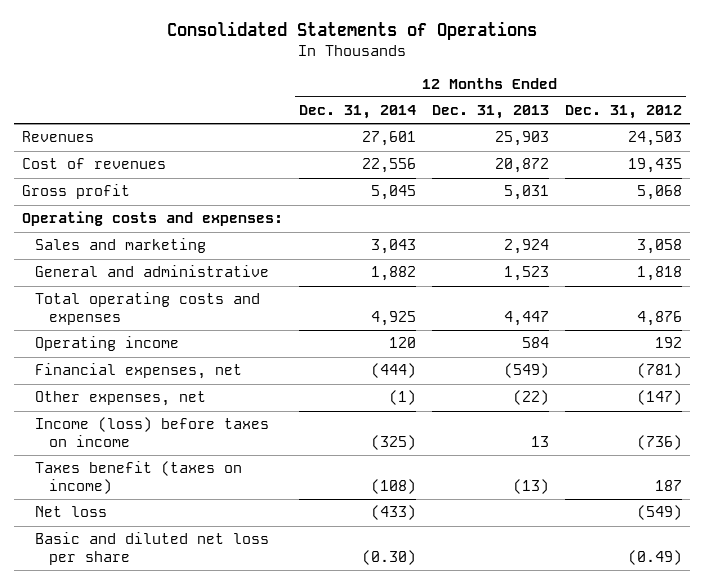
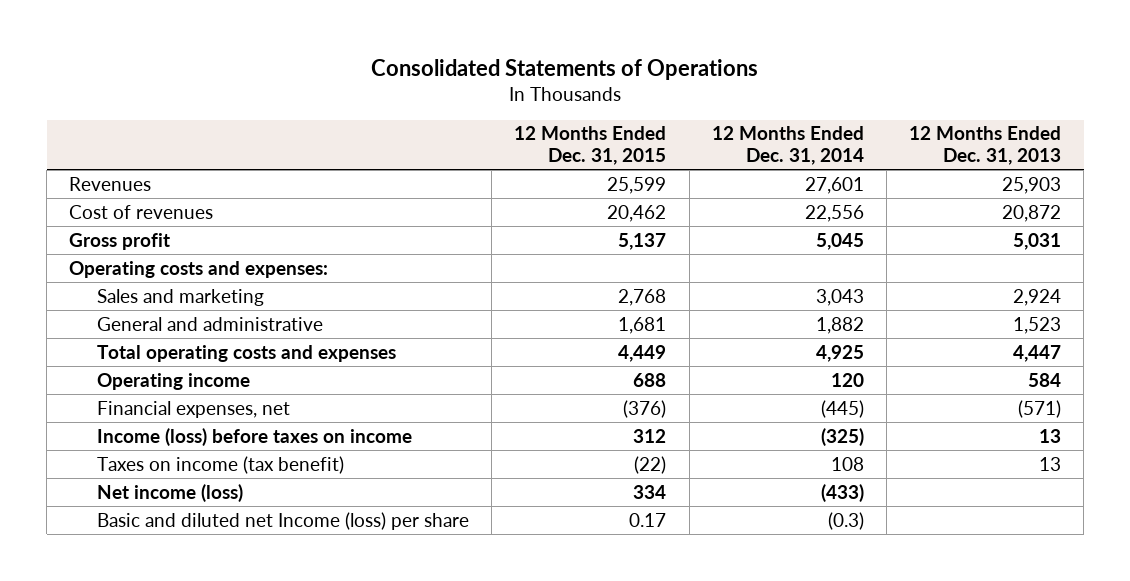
[565,105,683,120] Dec. 31, 2012 -> none
none -> [514,126,667,165] 12 Months Ended Dec. 31, 2015
[35,391,207,407] Other expenses, net -> none
[370,363,416,379] (444) -> [820,399,864,418] (445)
[503,363,549,379] (549) -> [1017,399,1061,418] (571)
[35,461,243,495] Taxes benefit (taxes on income) -> [97,455,345,474] Taxes on income (tax benefit)
[370,479,416,495] (108) -> [830,456,864,471] 108
[512,479,549,495] (13) -> [1038,456,1061,471] 13
[35,506,108,518] Net loss -> [97,483,244,502] Net income (loss)
[35,532,270,566] Basic and diluted net loss per share -> [97,511,470,530] Basic and diluted net Income (loss) per share
[361,550,416,566] (0.30) -> [827,511,864,530] (0.3)

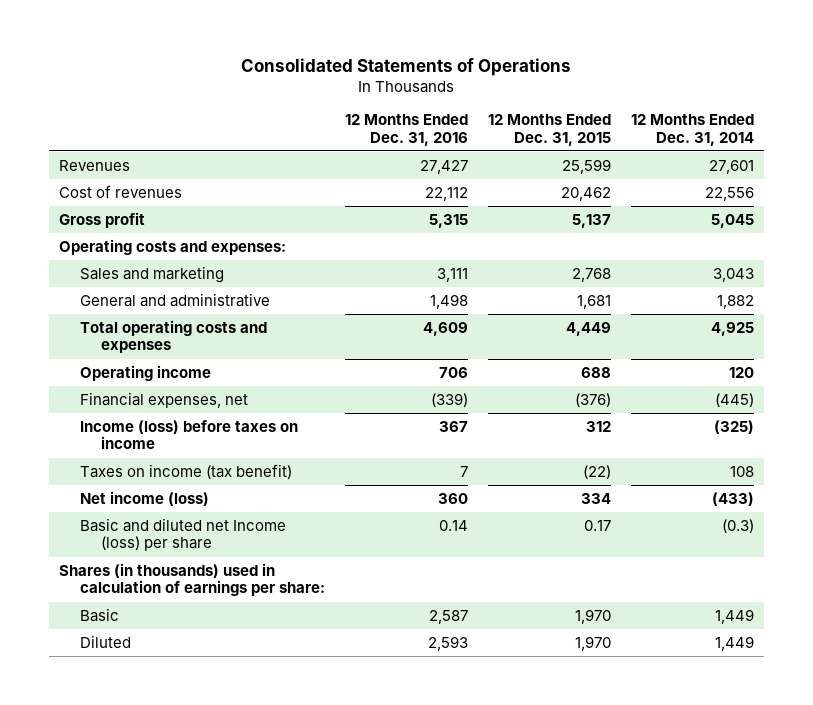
[908,126,1061,165] 12 Months Ended Dec. 31, 2013 -> none
none -> [344,114,468,146] 12 Months Ended Dec. 31, 2016
none -> [58,562,325,597] Shares (in thousands) used in calculation of earnings per share:
none -> [79,607,119,622] Basic
none -> [79,634,131,648] Diluted

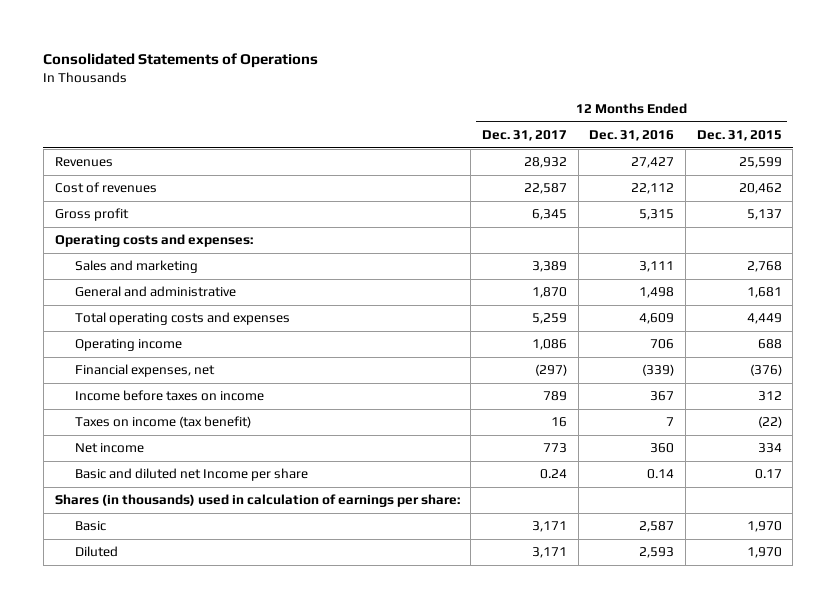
[630,114,754,146] 12 Months Ended Dec. 31, 2014 -> none
none -> [481,129,567,141] Dec. 31, 2017
[79,419,298,450] Income (loss) before taxes on income -> [74,390,264,402] Income before taxes on income
[79,490,209,506] Net income (loss) -> [74,443,144,454] Net income
[79,517,286,552] Basic and diluted net Income (loss) per share -> [74,468,308,482] Basic and diluted net Income per share

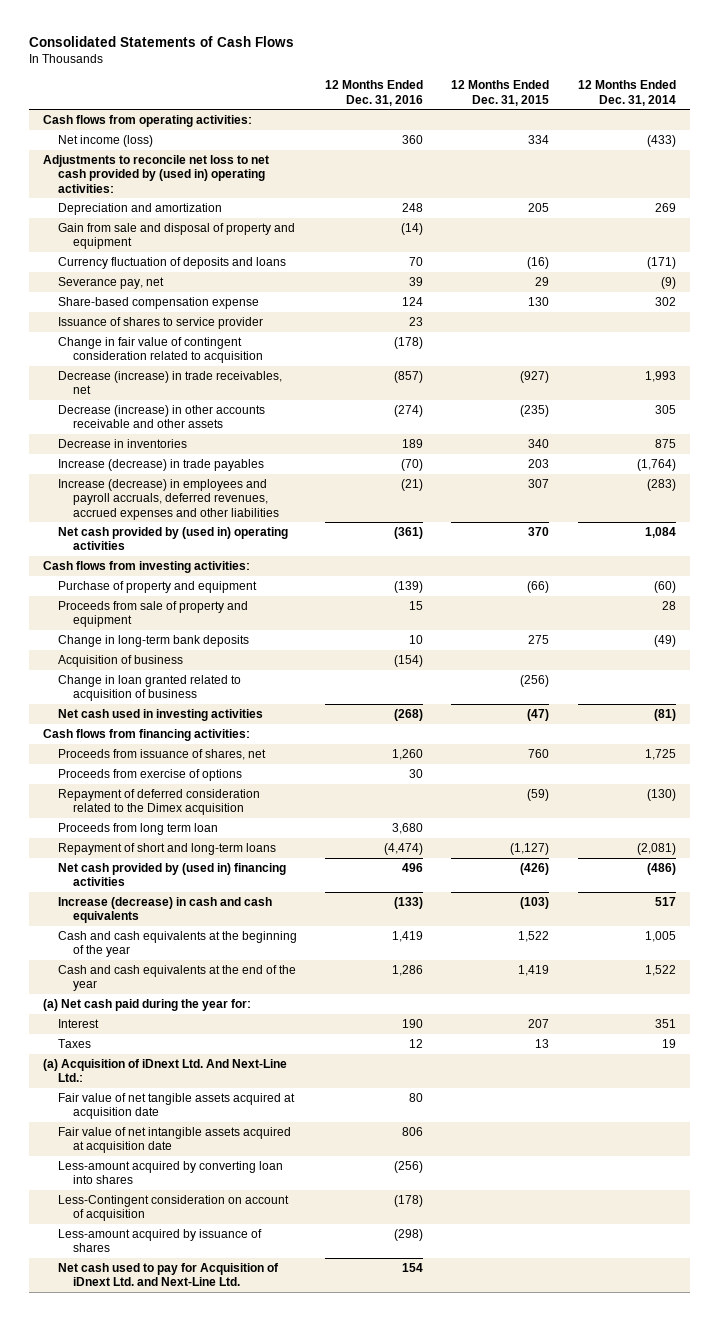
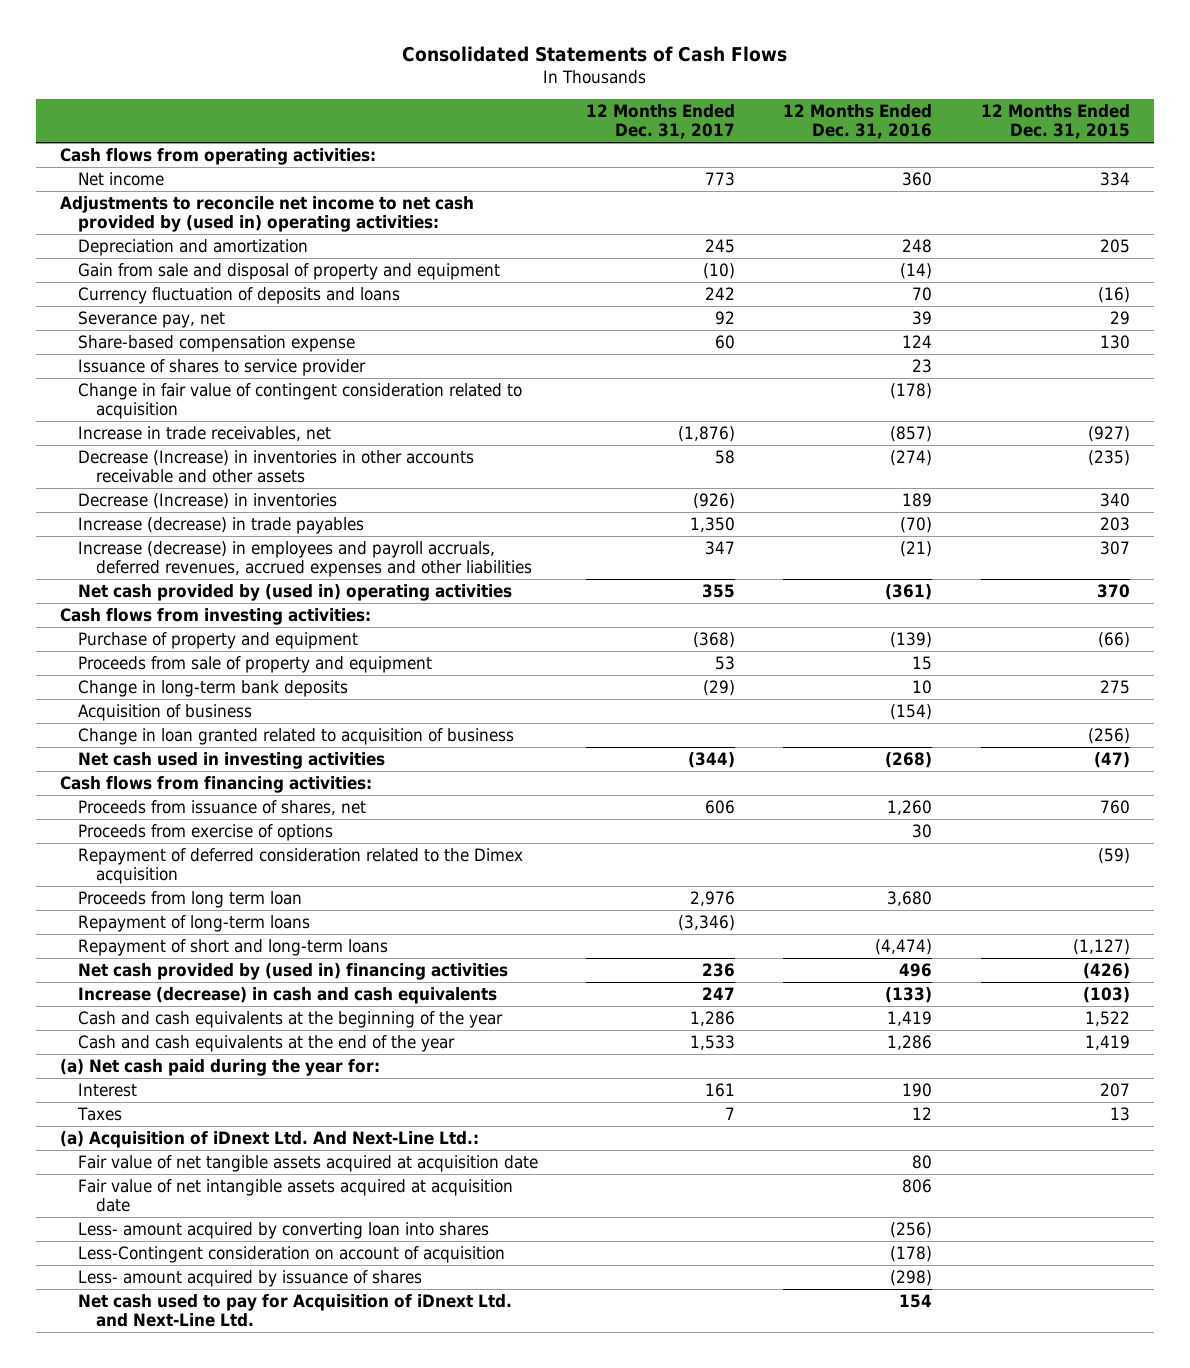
[577,80,676,106] 12 Months Ended Dec. 31, 2014 -> none
none -> [586,104,736,140] 12 Months Ended Dec. 31, 2017
[57,134,153,147] Net income (loss) -> [77,171,164,186] Net income
[42,154,269,193] Adjustments to reconcile net loss to net cash provided by (used in) operating activities: -> [59,195,474,232] Adjustments to reconcile net income to net cash provided by (used in) operating activities:
[57,370,282,395] Decrease (increase) in trade receivables, net -> [77,425,331,441] Increase in trade receivables, net
[57,404,265,429] Decrease (increase) in other accounts receivable and other assets -> [77,449,474,483] Decrease (Increase) in inventories in other accounts receivable and other assets
[57,438,187,448] Decrease in inventories -> [77,492,337,509] Decrease (Increase) in inventories
none -> [77,914,310,932] Repayment of long-term loans
[57,1160,283,1185] Less-amount acquired by converting loan into shares -> [77,1221,489,1239] Less- amount acquired by converting loan into shares
[57,1228,262,1253] Less-amount acquired by issuance of shares -> [77,1269,422,1287] Less- amount acquired by issuance of shares

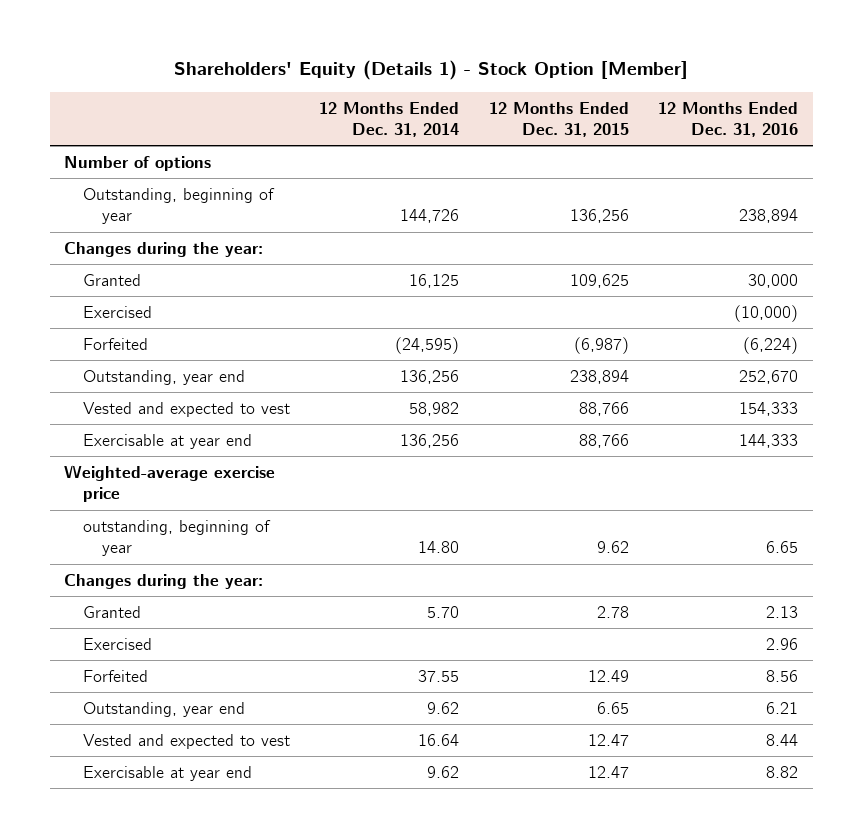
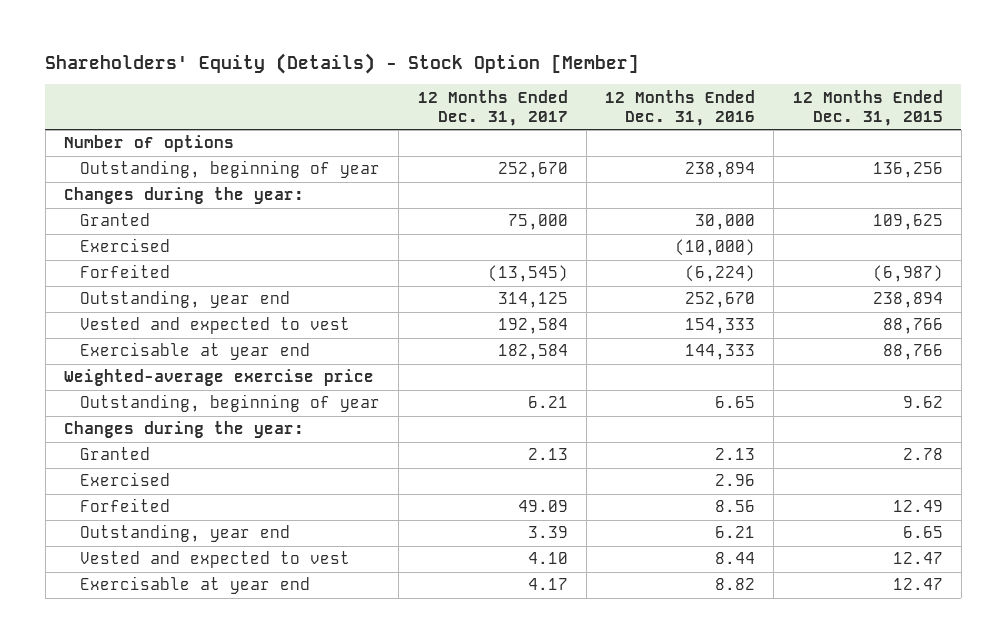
[174,60,689,81] Shareholders' Equity (Details 1) - Stock Option [Member] -> [45,53,640,75] Shareholders' Equity (Details) - Stock Option [Member]
[319,101,460,137] 12 Months Ended Dec. 31, 2014 -> none
none -> [417,89,568,126] 12 Months Ended Dec. 31, 2017
[83,519,272,557] outstanding, beginning of year -> [80,394,381,413] Outstanding, beginning of year

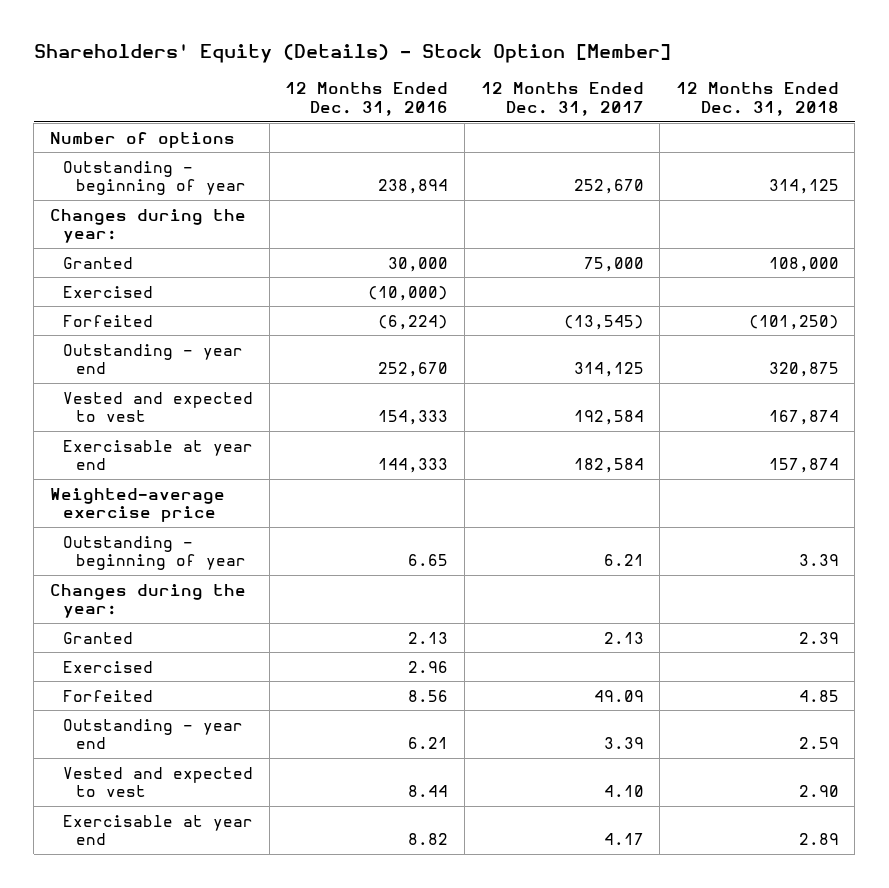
[792,89,943,126] 12 Months Ended Dec. 31, 2015 -> none
none -> [675,81,839,116] 12 Months Ended Dec. 31, 2018
[80,160,381,179] Outstanding, beginning of year -> [63,160,247,196] Outstanding - beginning of year
[80,290,291,309] Outstanding, year end -> [63,343,244,375] Outstanding - year end
[80,394,381,413] Outstanding, beginning of year -> [63,535,247,571] Outstanding - beginning of year
[80,524,291,543] Outstanding, year end -> [63,718,244,750] Outstanding - year end

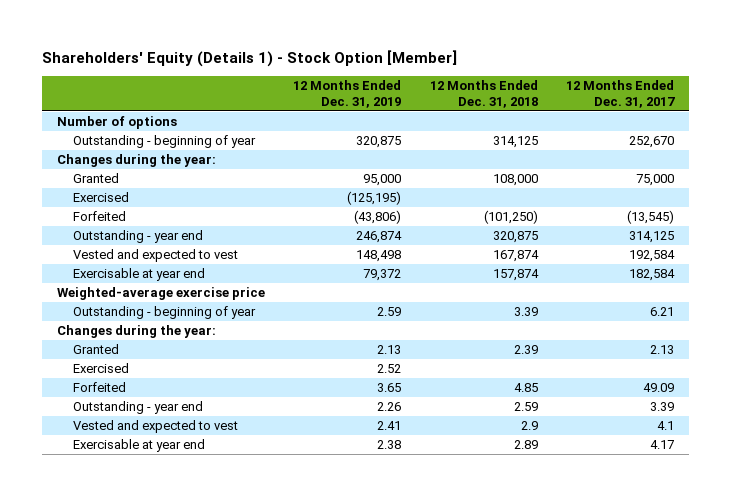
[33,43,671,63] Shareholders' Equity (Details) - Stock Option [Member] -> [42,49,458,67] Shareholders' Equity (Details 1) - Stock Option [Member]
[285,81,449,116] 12 Months Ended Dec. 31, 2016 -> none
none -> [293,79,402,108] 12 Months Ended Dec. 31, 2019
[603,785,644,798] 4.10 -> [657,421,675,431] 4.1
[798,785,839,798] 2.90 -> [520,421,538,431] 2.9

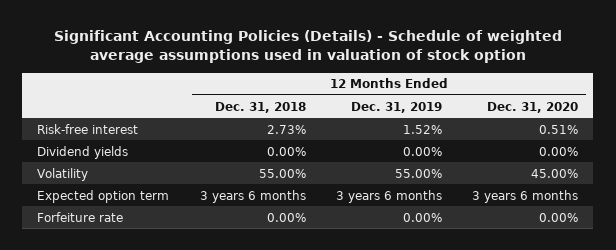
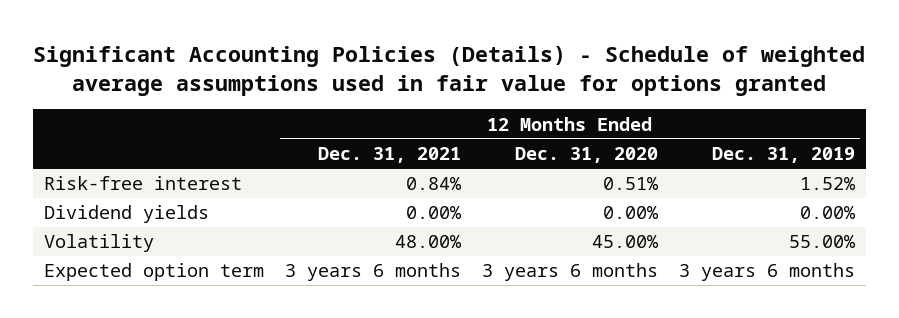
[53,30,562,64] Significant Accounting Policies (Details) - Schedule of weighted average assumptions used in valuation of stock option -> [33,46,866,96] Significant Accounting Policies (Details) - Schedule of weighted average assumptions used in fair value for options granted
[214,101,306,113] Dec. 31, 2018 -> none
none -> [317,147,461,164] Dec. 31, 2021
[37,211,124,222] Forfeiture rate -> none

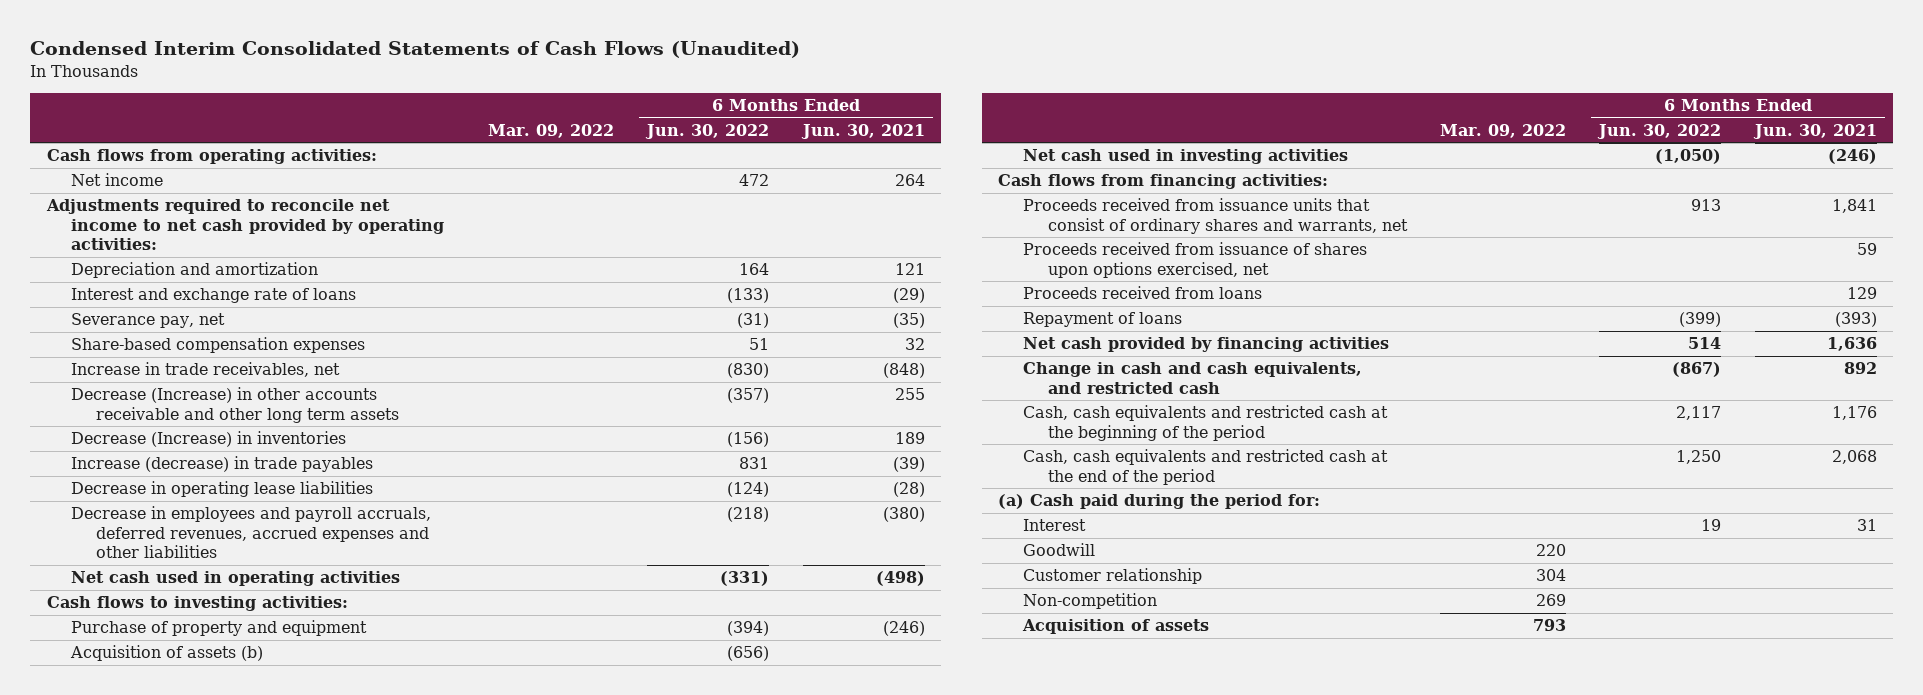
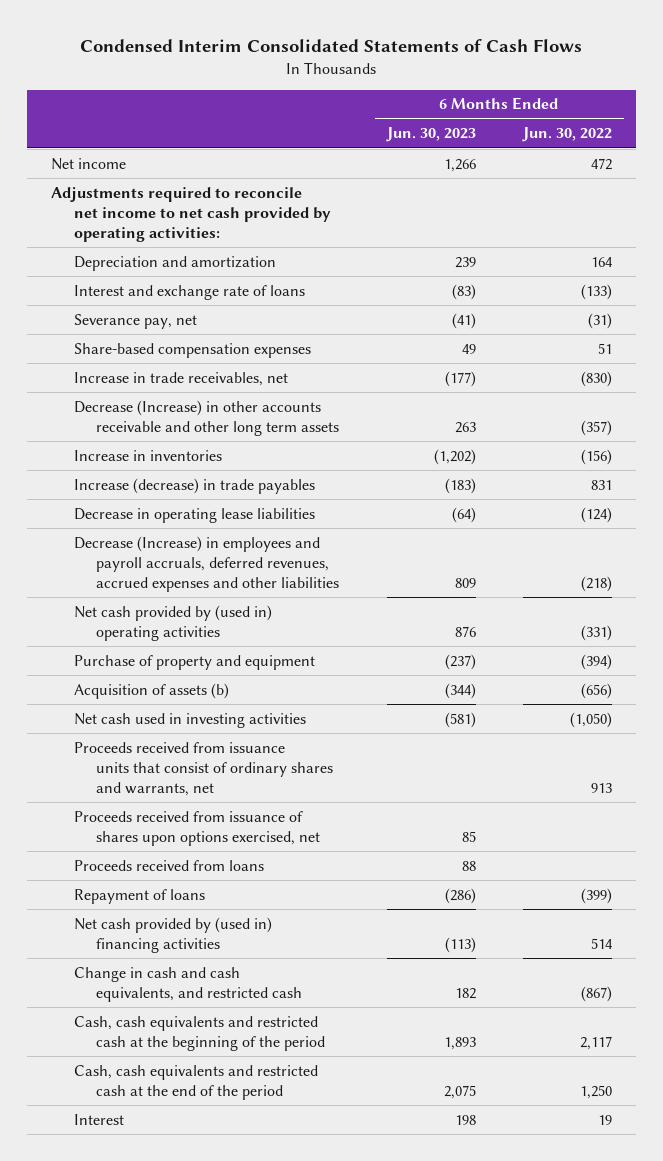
[29,41,800,59] Condensed Interim Consolidated Statements of Cash Flows (Unaudited) -> [80,39,583,53] Condensed Interim Consolidated Statements of Cash Flows
[488,124,615,139] Mar. 09, 2022 -> none
[800,124,925,140] Jun. 30, 2021 -> none
none -> [385,127,476,143] Jun. 30, 2023
[46,149,377,165] Cash flows from operating activities: -> none
[71,431,347,448] Decrease (Increase) in inventories -> [73,449,222,461] Increase in inventories
[46,596,348,612] Cash flows to investing activities: -> none
[71,506,432,559] Decrease in employees and payroll accruals, deferred revenues, accrued expenses and other liabilities -> [73,535,340,593] Decrease (Increase) in employees and payroll accruals, deferred revenues, accrued expenses and other liabilities
[71,571,401,587] Net cash used in operating activities -> [73,604,272,641] Net cash provided by (used in) operating activities
[998,174,1329,190] Cash flows from financing activities: -> none
[1023,337,1390,353] Net cash provided by financing activities -> [73,916,272,953] Net cash provided by (used in) financing activities
[998,494,1321,510] (a) Cash paid during the period for: -> none
[1023,543,1096,557] Goodwill -> none
[1023,568,1203,585] Customer relationship -> none
[1023,593,1158,610] Non-competition -> none
[1022,619,1210,635] Acquisition of assets -> none

